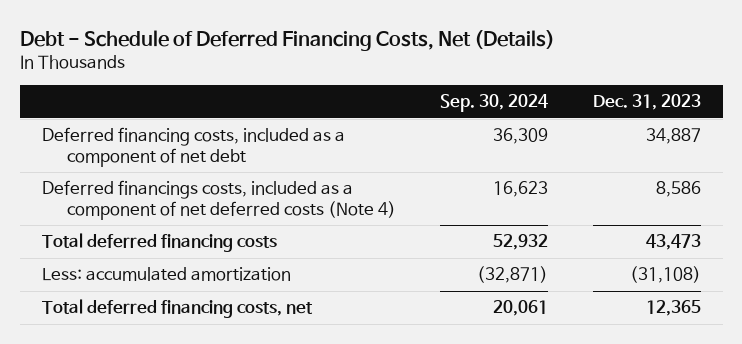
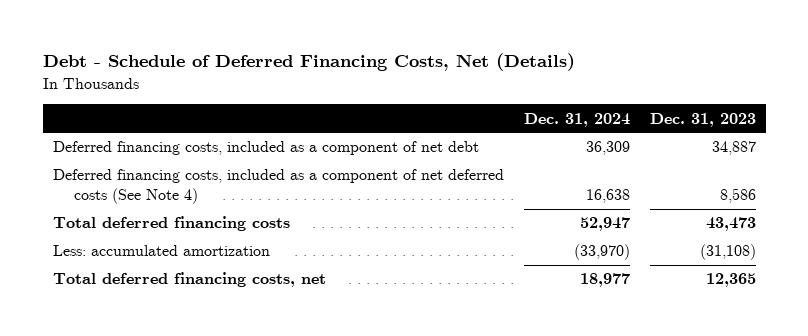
[440,94,549,113] Sep. 30, 2024 -> none
none -> [523,112,630,127] Dec. 31, 2024
[41,180,397,220] Deferred financings costs, included as a component of net deferred costs (Note 4) -> [52,169,504,205] Deferred financing costs, included as a component of net deferred costs (See Note 4)

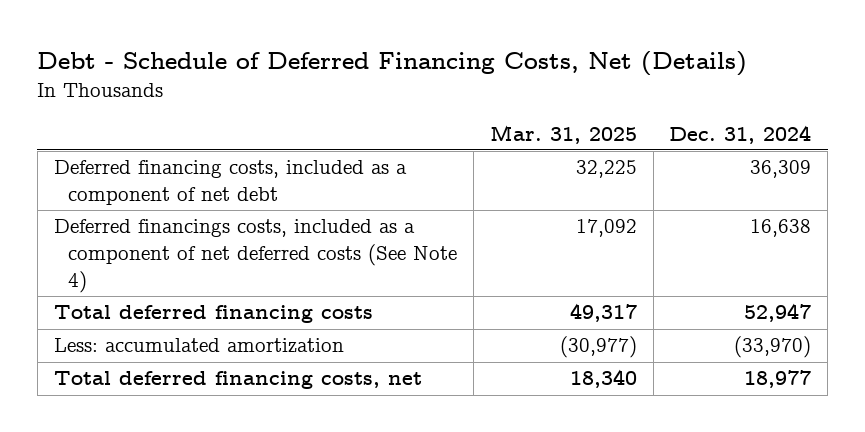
[649,112,756,127] Dec. 31, 2023 -> none
none -> [489,124,637,144] Mar. 31, 2025
[52,169,504,205] Deferred financing costs, included as a component of net deferred costs (See Note 4) -> [53,219,458,293] Deferred financings costs, included as a component of net deferred costs (See Note 4)

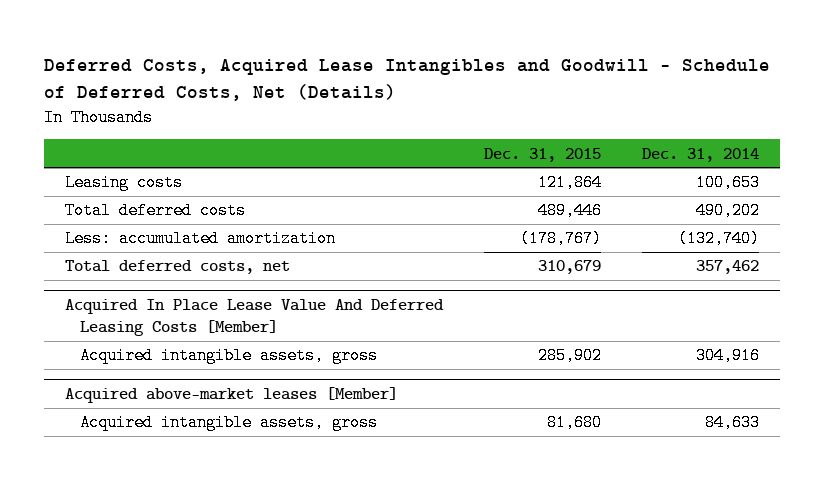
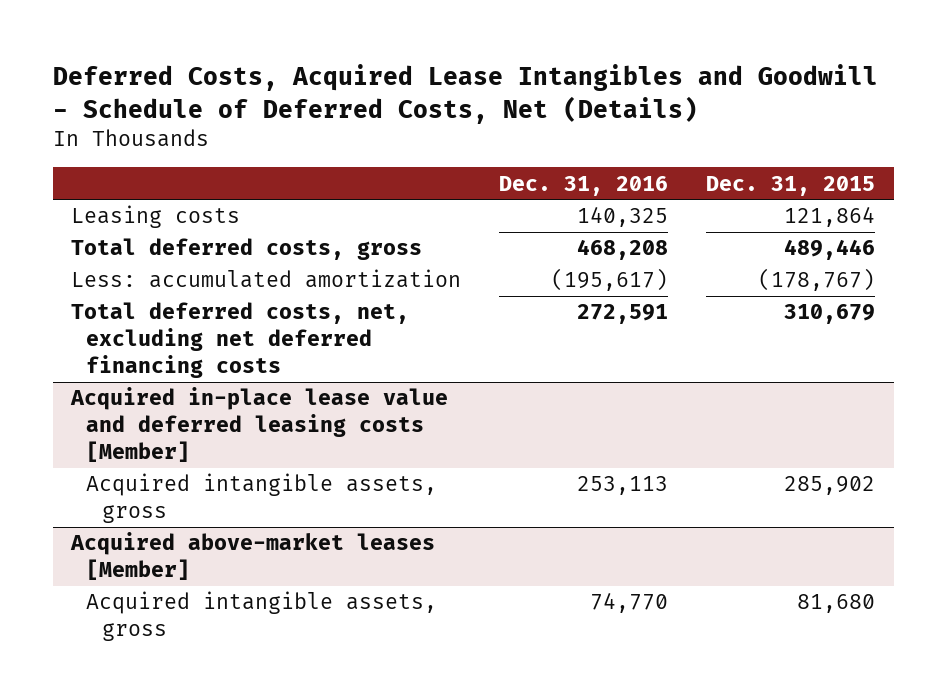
[642,147,760,162] Dec. 31, 2014 -> none
none -> [499,175,669,196] Dec. 31, 2016
[64,202,246,220] Total deferred costs -> [71,238,423,261] Total deferred costs, gross
[64,260,290,275] Total deferred costs, net -> [71,302,410,379] Total deferred costs, net, excluding net deferred financing costs
[64,299,444,337] Acquired In Place Lease Value And Deferred Leasing Costs [Member] -> [70,387,449,463] Acquired in-place lease value and deferred leasing costs [Member]

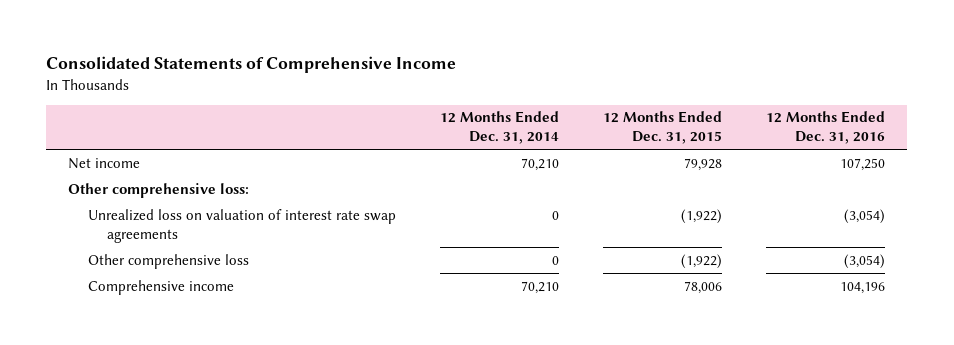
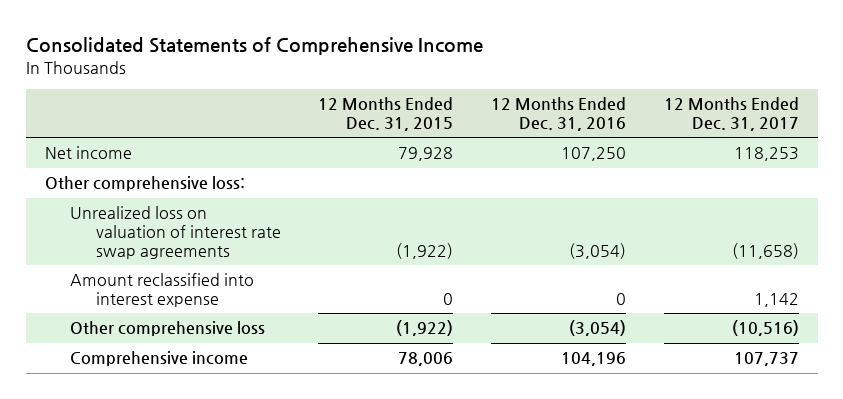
[439,111,559,145] 12 Months Ended Dec. 31, 2014 -> none
none -> [663,97,799,131] 12 Months Ended Dec. 31, 2017
none -> [70,273,255,308] Amount reclassified into interest expense

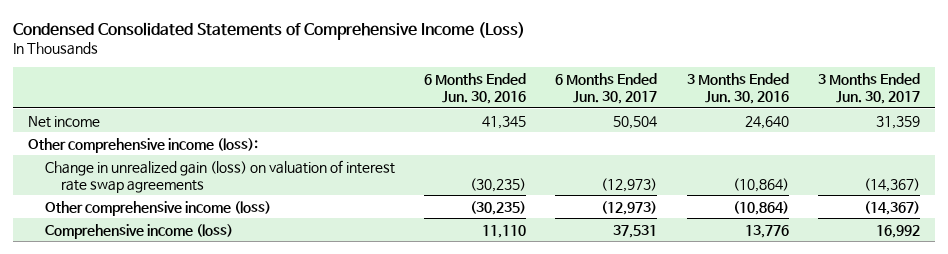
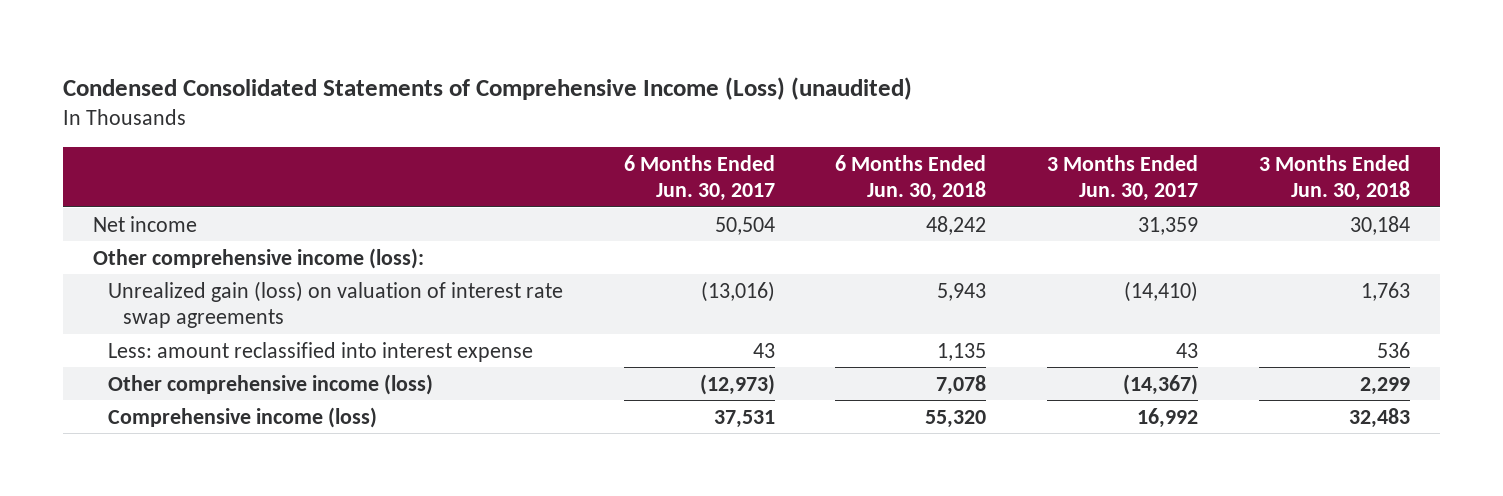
[13,21,526,40] Condensed Consolidated Statements of Comprehensive Income (Loss) -> [62,77,912,101] Condensed Consolidated Statements of Comprehensive Income (Loss) (unaudited)
[424,72,527,104] 6 Months Ended Jun. 30, 2016 -> none
[686,72,789,104] 3 Months Ended Jun. 30, 2016 -> none
none -> [835,154,987,202] 6 Months Ended Jun. 30, 2018
none -> [1258,154,1410,202] 3 Months Ended Jun. 30, 2018
[44,159,395,193] Change in unrealized gain (loss) on valuation of interest rate swap agreements -> [108,280,564,329] Unrealized gain (loss) on valuation of interest rate swap agreements
[601,177,658,192] (12,973) -> [700,280,775,302] (13,016)
[864,177,921,192] (14,367) -> [1124,280,1199,302] (14,410)
none -> [108,341,534,362] Less: amount reclassified into interest expense

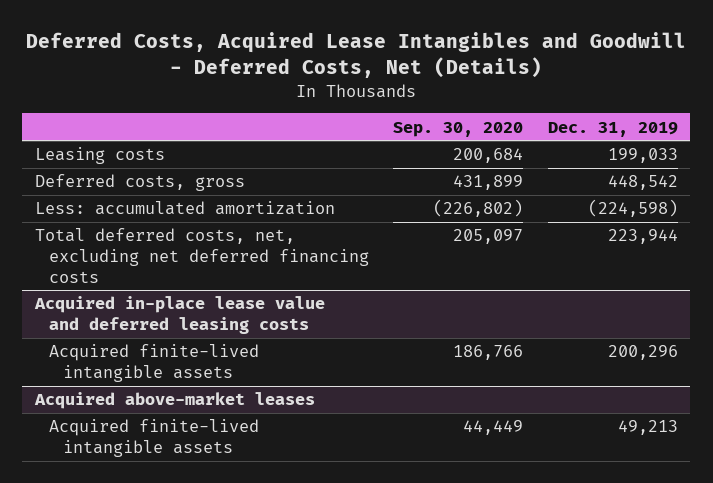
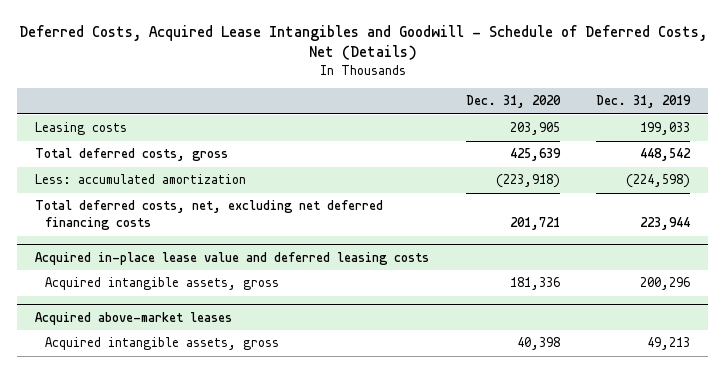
[26,32,687,79] Deferred Costs, Acquired Lease Intangibles and Goodwill - Deferred Costs, Net (Details) -> [18,25,707,61] Deferred Costs, Acquired Lease Intangibles and Goodwill - Schedule of Deferred Costs, Net (Details)
[393,121,524,137] Sep. 30, 2020 -> none
none -> [465,95,561,109] Dec. 31, 2020
[34,174,245,192] Deferred costs, gross -> [35,148,229,162] Total deferred costs, gross
[48,344,259,382] Acquired finite-lived intangible assets -> [45,277,280,291] Acquired intangible assets, gross
[48,419,259,457] Acquired finite-lived intangible assets -> [45,337,280,351] Acquired intangible assets, gross

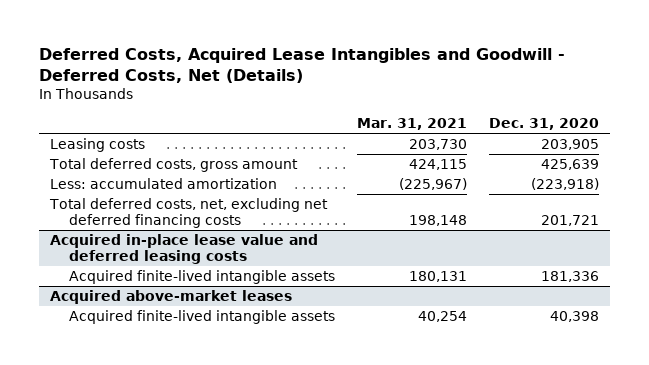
[18,25,707,61] Deferred Costs, Acquired Lease Intangibles and Goodwill - Schedule of Deferred Costs, Net (Details) -> [39,48,566,84] Deferred Costs, Acquired Lease Intangibles and Goodwill - Deferred Costs, Net (Details)
[595,95,691,109] Dec. 31, 2019 -> none
none -> [357,117,468,130] Mar. 31, 2021
[35,148,229,162] Total deferred costs, gross -> [49,157,299,172] Total deferred costs, gross amount
[45,277,280,291] Acquired intangible assets, gross -> [68,269,335,284] Acquired finite-lived intangible assets
[45,337,280,351] Acquired intangible assets, gross -> [68,309,335,324] Acquired finite-lived intangible assets

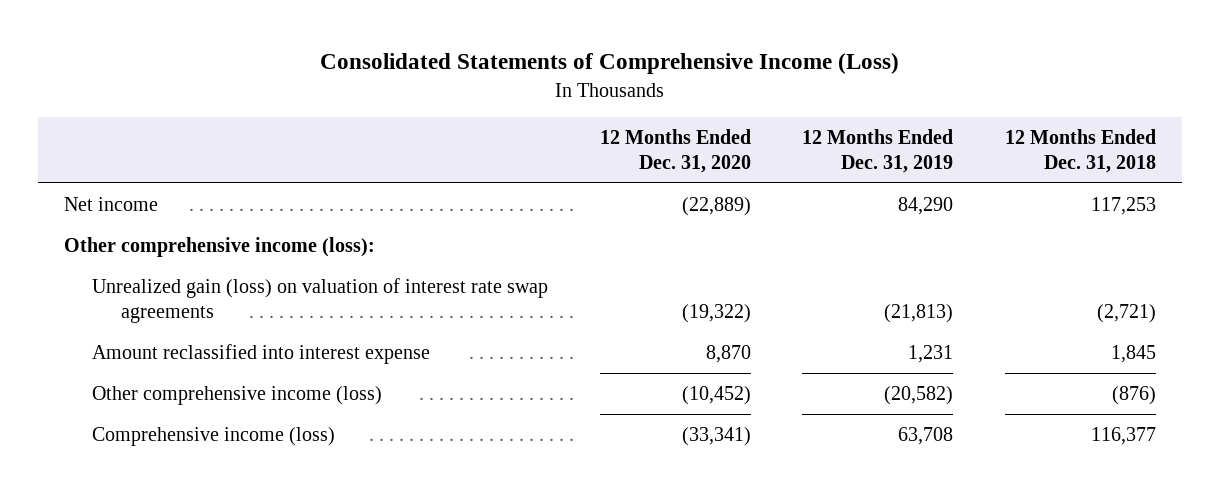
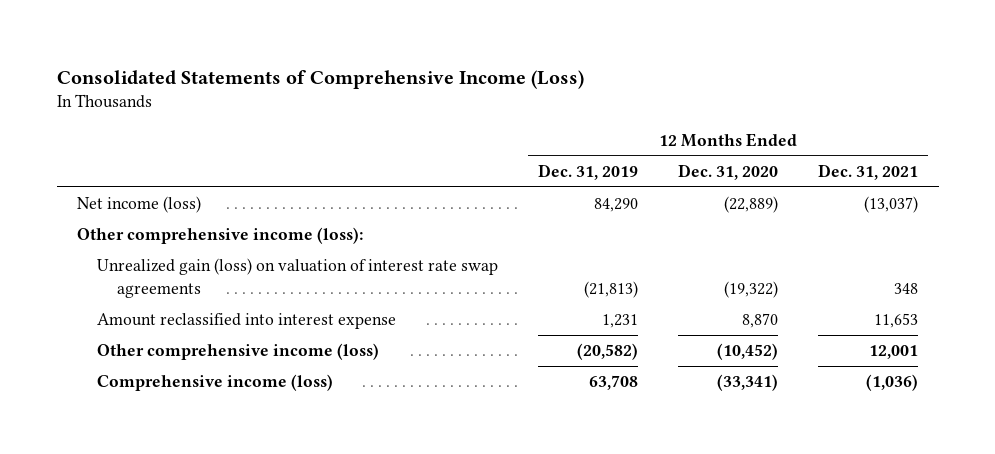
[1004,128,1156,173] 12 Months Ended Dec. 31, 2018 -> none
none -> [818,164,919,181] Dec. 31, 2021
[63,196,158,211] Net income -> [76,196,201,214] Net income (loss)

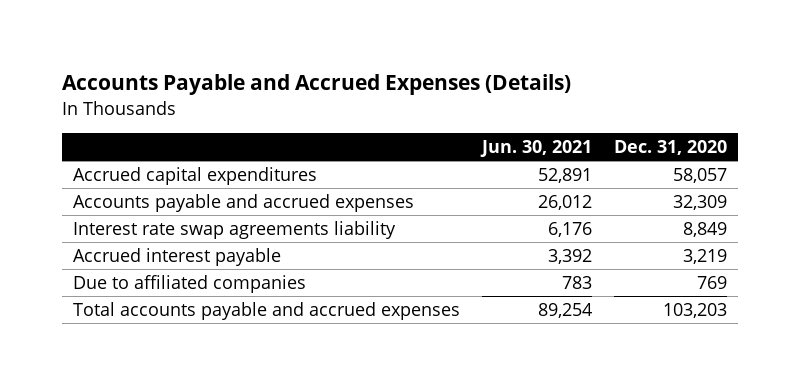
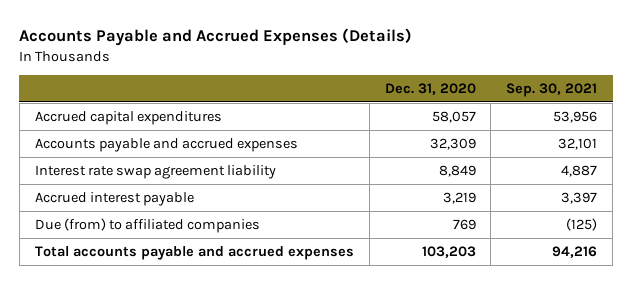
[480,139,593,157] Jun. 30, 2021 -> none
none -> [506,82,598,97] Sep. 30, 2021
[73,221,397,240] Interest rate swap agreements liability -> [34,164,276,179] Interest rate swap agreement liability
[73,275,307,294] Due to affiliated companies -> [34,217,260,233] Due (from) to affiliated companies

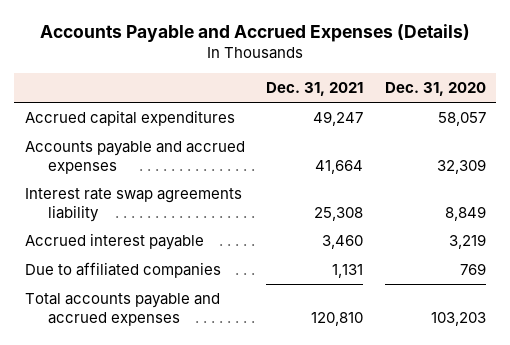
[506,82,598,97] Sep. 30, 2021 -> none
none -> [266,82,364,97] Dec. 31, 2021
[34,164,276,179] Interest rate swap agreement liability -> [24,187,242,222] Interest rate swap agreements liability
[34,217,260,233] Due (from) to affiliated companies -> [24,261,221,278] Due to affiliated companies

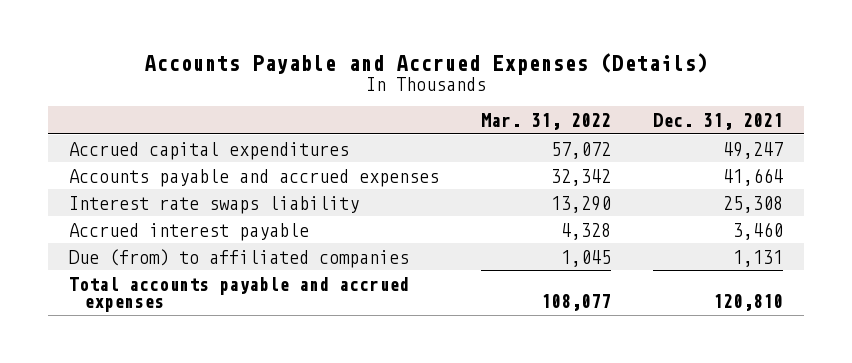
[384,82,486,97] Dec. 31, 2020 -> none
none -> [480,113,611,131] Mar. 31, 2022
[24,187,242,222] Interest rate swap agreements liability -> [68,195,359,214] Interest rate swaps liability
[24,261,221,278] Due to affiliated companies -> [68,248,409,268] Due (from) to affiliated companies

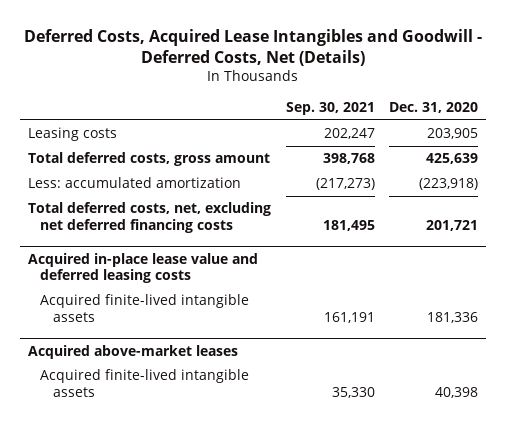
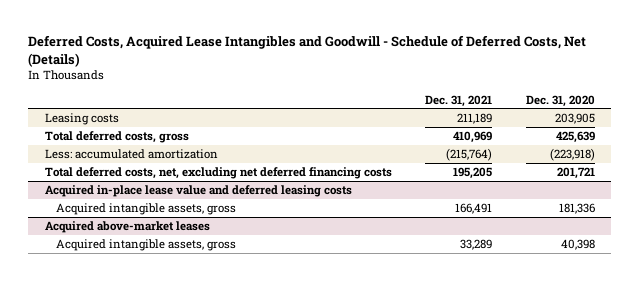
[24,28,483,66] Deferred Costs, Acquired Lease Intangibles and Goodwill - Deferred Costs, Net (Details) -> [27,34,586,67] Deferred Costs, Acquired Lease Intangibles and Goodwill - Schedule of Deferred Costs, Net (Details)
[285,102,375,116] Sep. 30, 2021 -> none
none -> [425,94,493,107] Dec. 31, 2021
[27,152,270,167] Total deferred costs, gross amount -> [44,131,189,144] Total deferred costs, gross
[40,294,250,322] Acquired finite-lived intangible assets -> [55,203,236,216] Acquired intangible assets, gross
[40,369,250,397] Acquired finite-lived intangible assets -> [55,239,236,252] Acquired intangible assets, gross

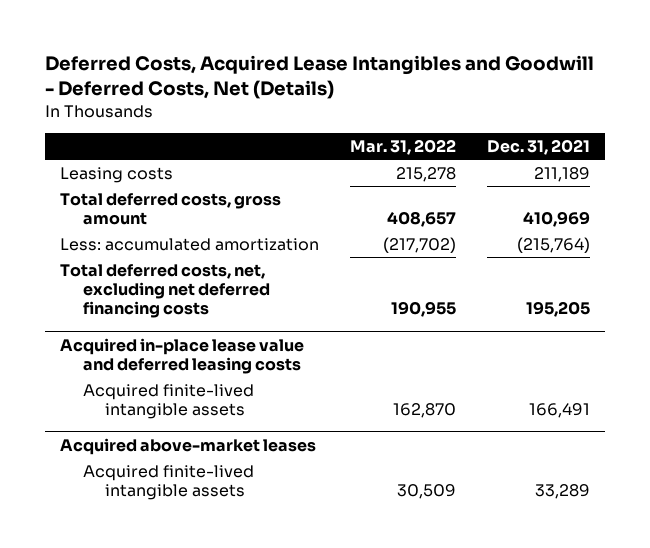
[27,34,586,67] Deferred Costs, Acquired Lease Intangibles and Goodwill - Schedule of Deferred Costs, Net (Details) -> [45,54,595,99] Deferred Costs, Acquired Lease Intangibles and Goodwill - Deferred Costs, Net (Details)
[525,94,595,107] Dec. 31, 2020 -> none
none -> [350,138,457,155] Mar. 31, 2022
[44,131,189,144] Total deferred costs, gross -> [60,193,282,226] Total deferred costs, gross amount
[55,203,236,216] Acquired intangible assets, gross -> [82,384,254,420] Acquired finite-lived intangible assets
[55,239,236,252] Acquired intangible assets, gross -> [82,465,254,501] Acquired finite-lived intangible assets

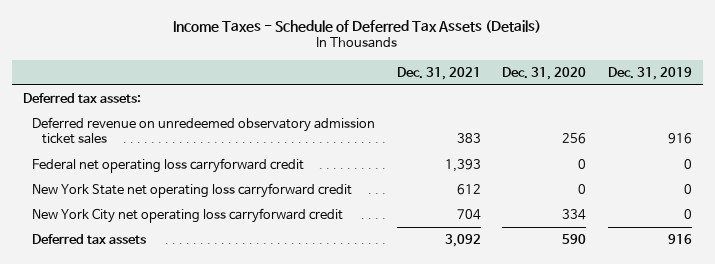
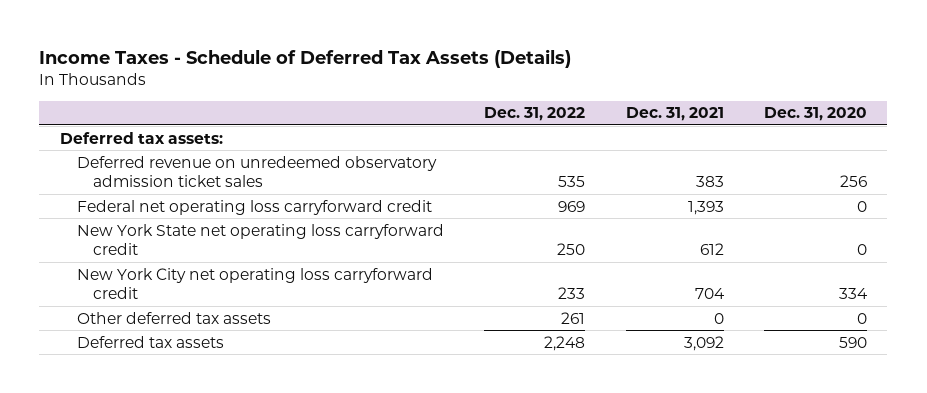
[607,66,692,80] Dec. 31, 2019 -> none
none -> [484,107,586,122] Dec. 31, 2022
none -> [76,311,271,324] Other deferred tax assets

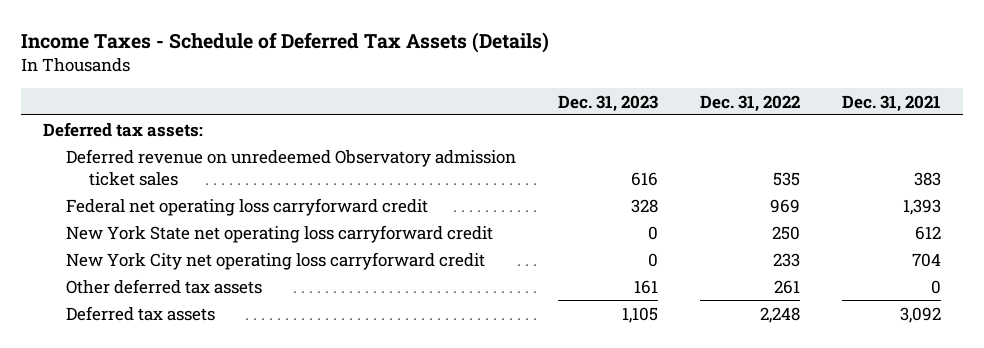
[764,107,868,122] Dec. 31, 2020 -> none
none -> [557,94,658,112] Dec. 31, 2023
[76,155,437,188] Deferred revenue on unredeemed observatory admission ticket sales -> [65,148,516,186] Deferred revenue on unredeemed Observatory admission ticket sales

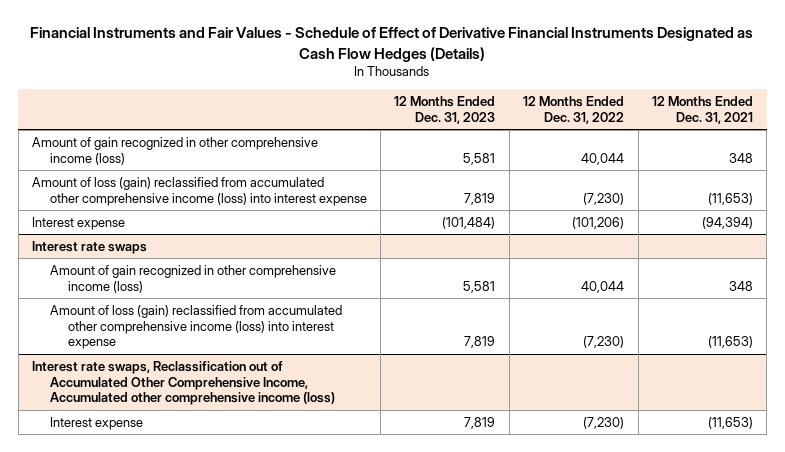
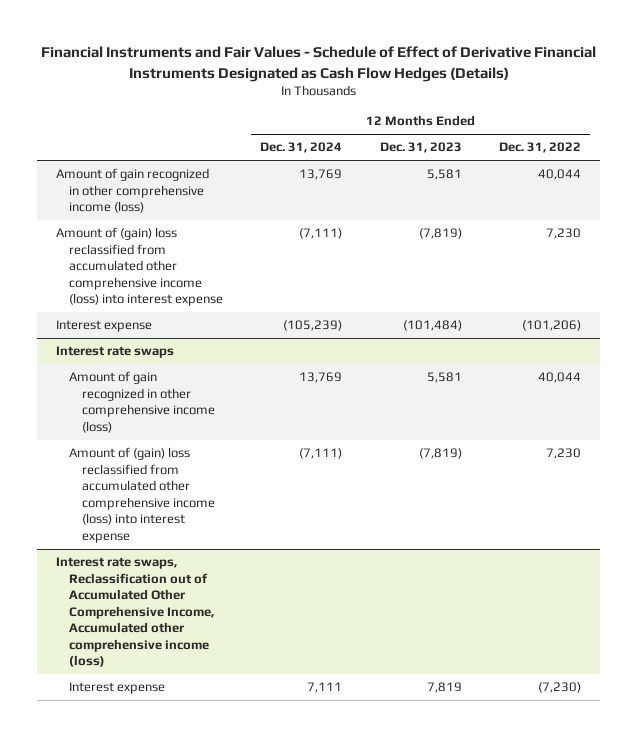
[651,96,753,124] 12 Months Ended Dec. 31, 2021 -> none
none -> [260,142,343,154] Dec. 31, 2024
[32,176,367,206] Amount of loss (gain) reclassified from accumulated other comprehensive income (loss) into interest expense -> [56,227,224,307] Amount of (gain) loss reclassified from accumulated other comprehensive income (loss) into interest expense
[464,192,496,205] 7,819 -> [418,228,462,240] (7,819)
[583,192,625,205] (7,230) -> [545,228,581,240] 7,230
[49,304,342,350] Amount of loss (gain) reclassified from accumulated other comprehensive income (loss) into interest expense -> [69,447,215,543] Amount of (gain) loss reclassified from accumulated other comprehensive income (loss) into interest expense
[464,336,496,349] 7,819 -> [418,448,462,460] (7,819)
[583,336,625,349] (7,230) -> [545,448,581,460] 7,230

